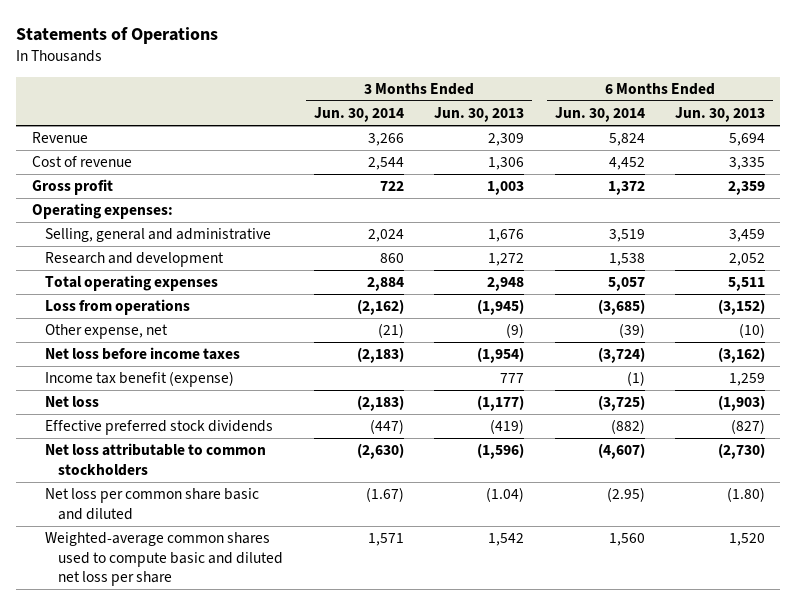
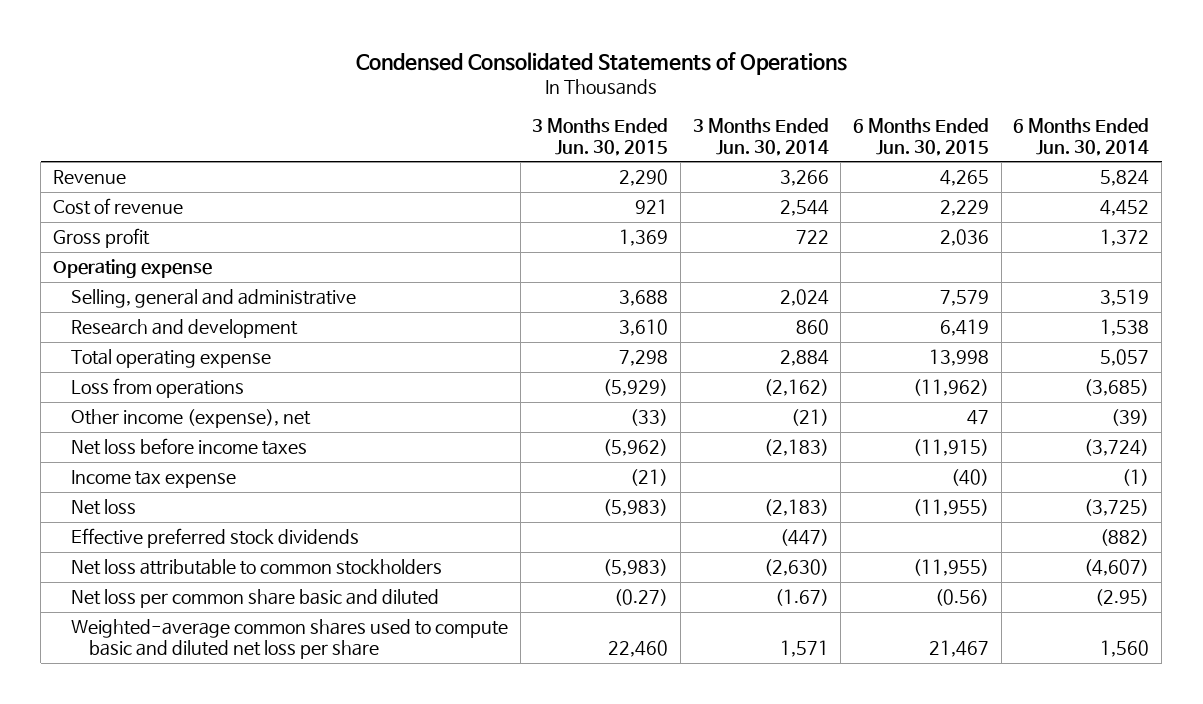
[16,27,219,45] Statements of Operations -> [356,51,848,75] Condensed Consolidated Statements of Operations
[434,107,525,123] Jun. 30, 2013 -> none
[674,107,765,123] Jun. 30, 2013 -> none
none -> [532,117,669,156] 3 Months Ended Jun. 30, 2015
none -> [853,117,990,156] 6 Months Ended Jun. 30, 2015
[31,203,173,220] Operating expenses: -> [53,259,213,279] Operating expense
[44,275,218,292] Total operating expenses -> [71,349,272,369] Total operating expense
[44,324,168,340] Other expense, net -> [71,409,312,429] Other income (expense), net
[44,371,234,388] Income tax benefit (expense) -> [71,470,237,489] Income tax expense

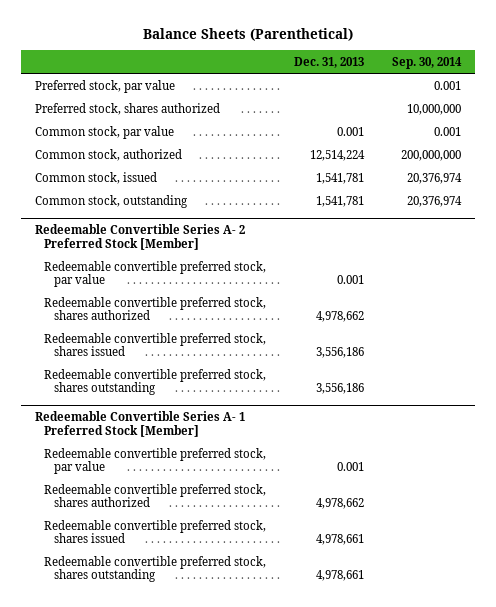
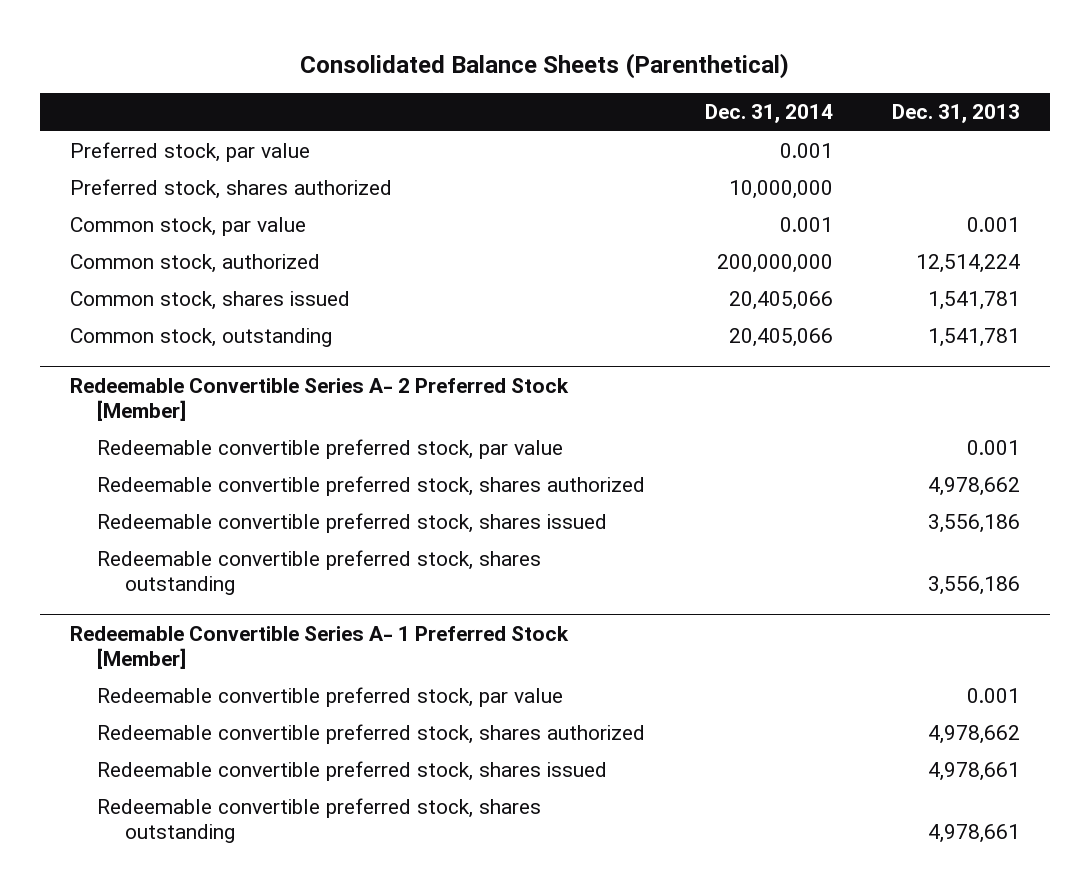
[142,27,353,41] Balance Sheets (Parenthetical) -> [300,52,790,79] Consolidated Balance Sheets (Parenthetical)
[392,56,463,69] Sep. 30, 2014 -> none
none -> [704,104,833,124] Dec. 31, 2014
[34,171,157,184] Common stock, issued -> [69,291,350,311] Common stock, shares issued

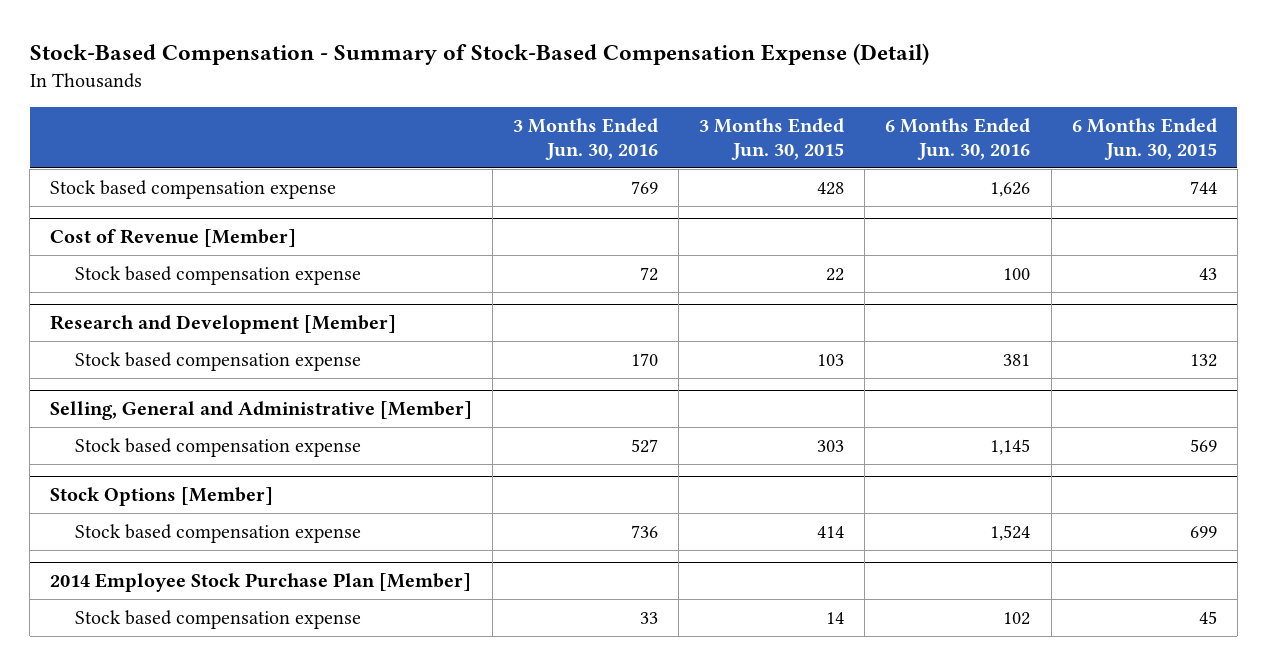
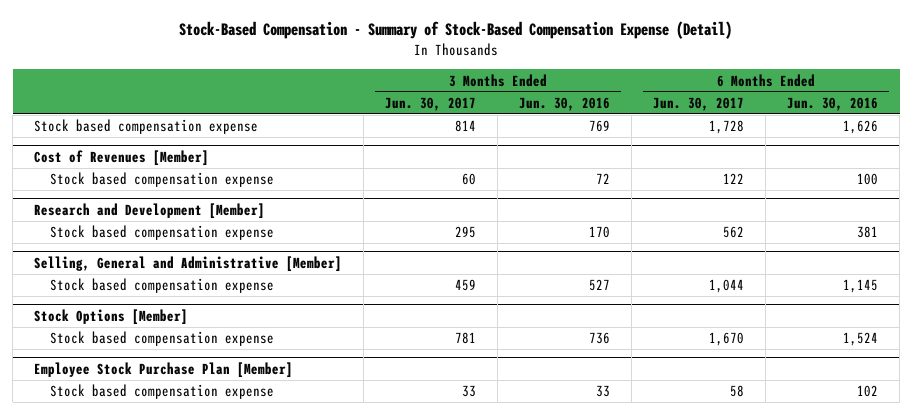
[699,117,845,160] 3 Months Ended Jun. 30, 2015 -> none
[1071,117,1217,160] 6 Months Ended Jun. 30, 2015 -> none
none -> [385,96,477,111] Jun. 30, 2017
none -> [653,96,745,111] Jun. 30, 2017
[50,228,297,247] Cost of Revenue [Member] -> [34,150,210,167] Cost of Revenues [Member]
[50,572,472,592] 2014 Employee Stock Purchase Plan [Member] -> [34,362,294,379] Employee Stock Purchase Plan [Member]

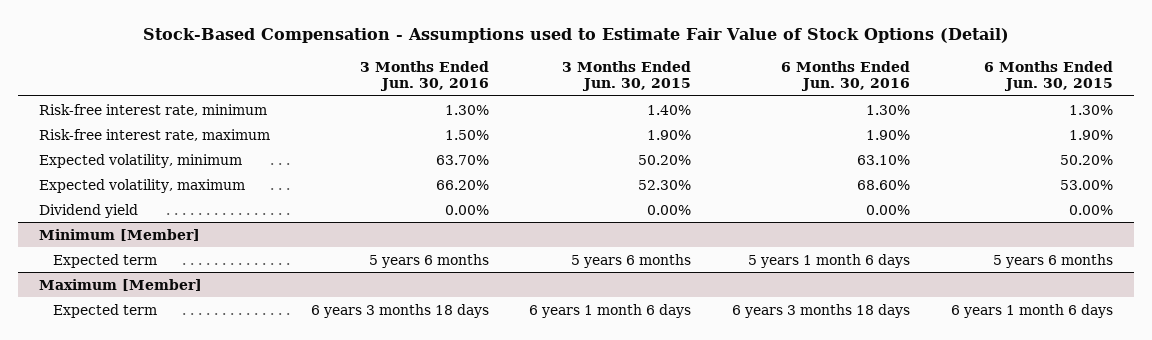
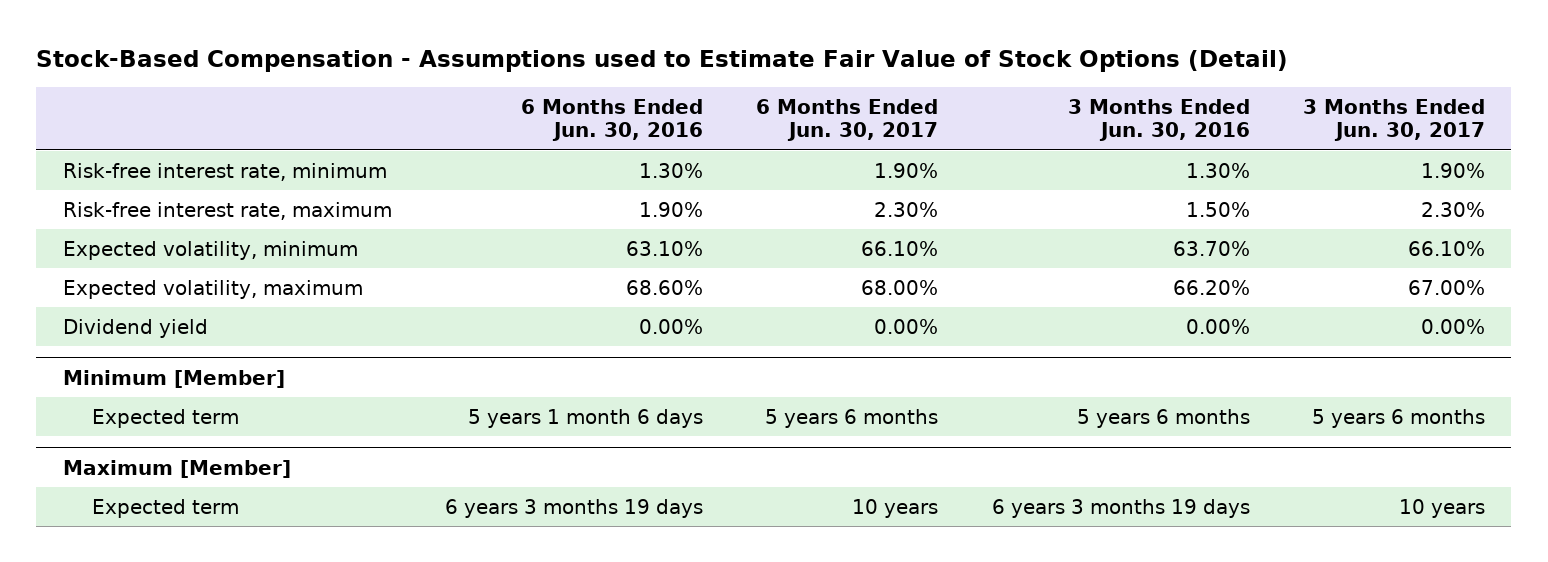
[562,60,692,92] 3 Months Ended Jun. 30, 2015 -> none
[984,60,1114,92] 6 Months Ended Jun. 30, 2015 -> none
none -> [756,99,939,142] 6 Months Ended Jun. 30, 2017
none -> [1302,99,1485,142] 3 Months Ended Jun. 30, 2017
[310,303,489,318] 6 years 3 months 18 days -> [991,498,1250,518] 6 years 3 months 19 days
[732,303,911,318] 6 years 3 months 18 days -> [445,498,704,518] 6 years 3 months 19 days

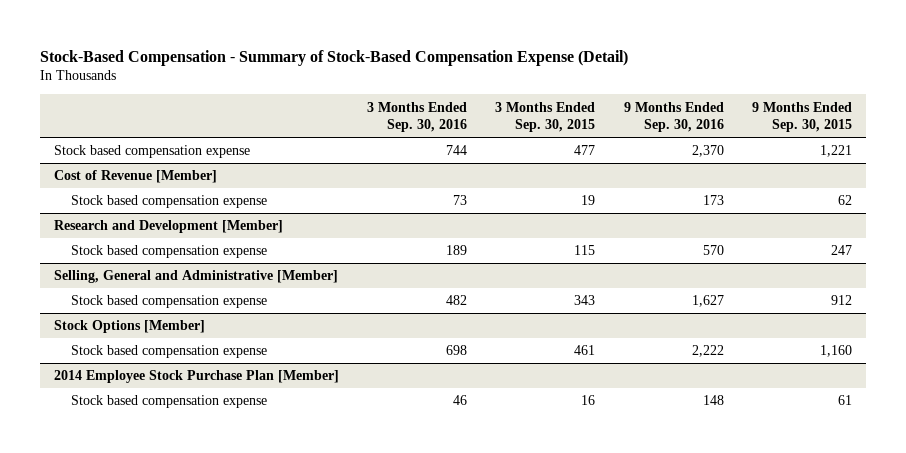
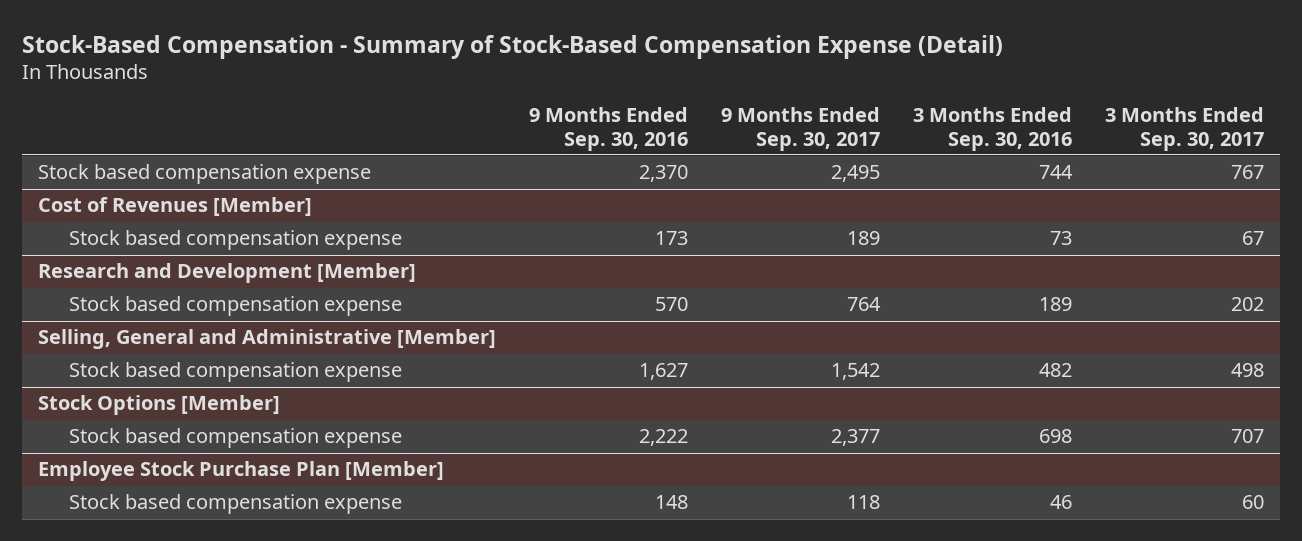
[495,101,596,133] 3 Months Ended Sep. 30, 2015 -> none
[751,101,852,133] 9 Months Ended Sep. 30, 2015 -> none
none -> [720,107,880,151] 9 Months Ended Sep. 30, 2017
none -> [1104,107,1264,151] 3 Months Ended Sep. 30, 2017
[53,170,217,184] Cost of Revenue [Member] -> [38,197,313,217] Cost of Revenues [Member]
[53,370,339,384] 2014 Employee Stock Purchase Plan [Member] -> [38,461,445,482] Employee Stock Purchase Plan [Member]

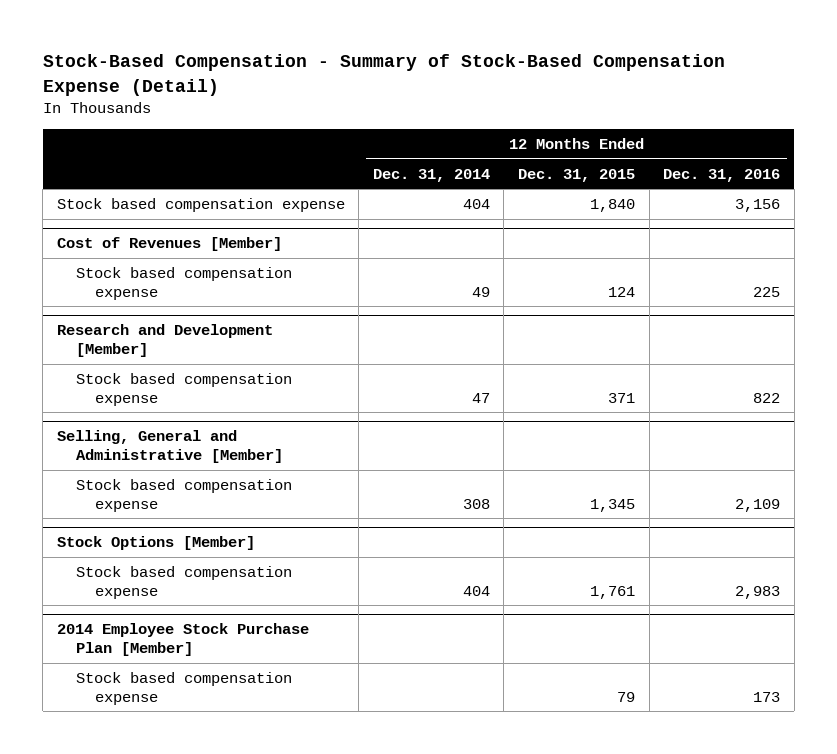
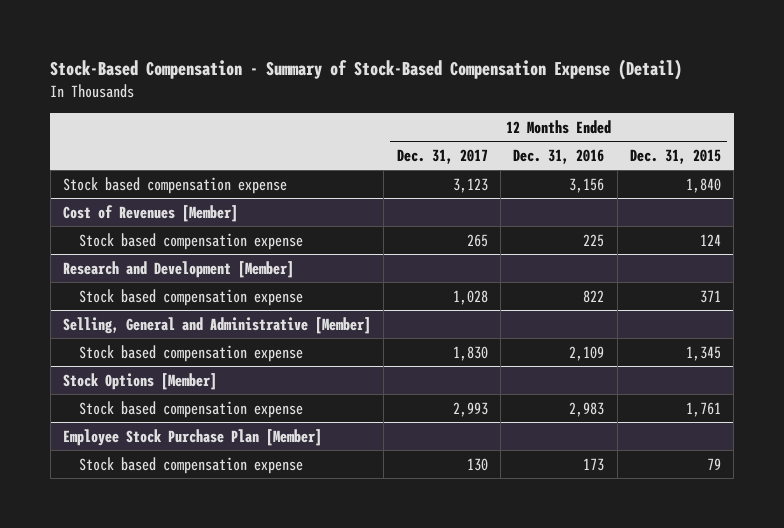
[372,168,490,182] Dec. 31, 2014 -> none
none -> [396,149,488,165] Dec. 31, 2017
[56,623,309,657] 2014 Employee Stock Purchase Plan [Member] -> [62,428,322,446] Employee Stock Purchase Plan [Member]

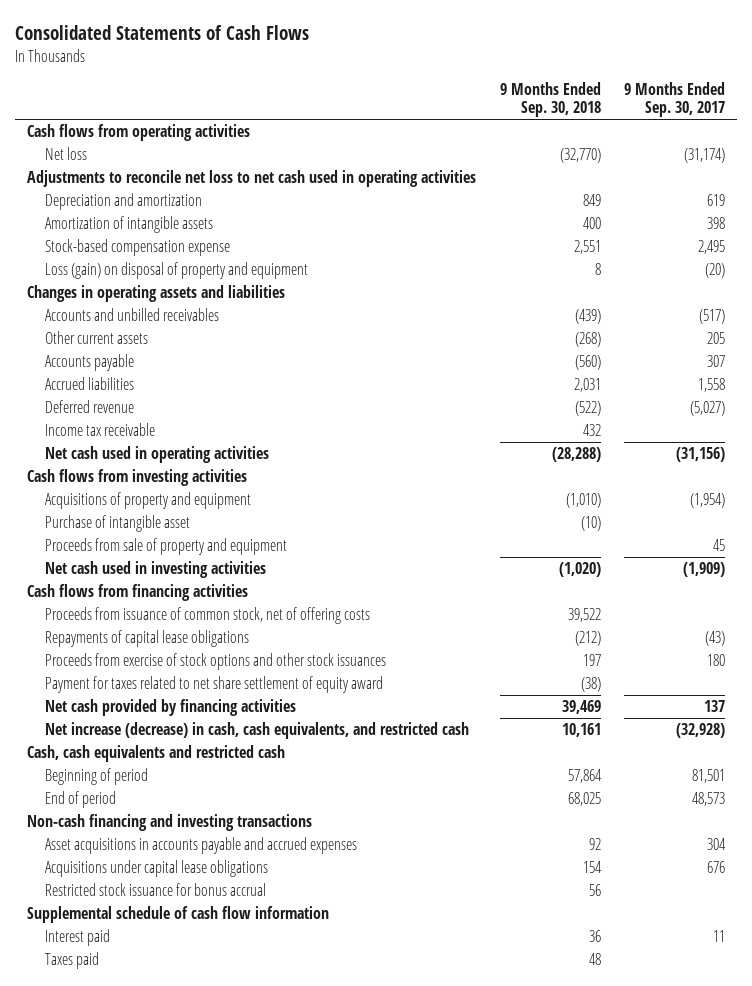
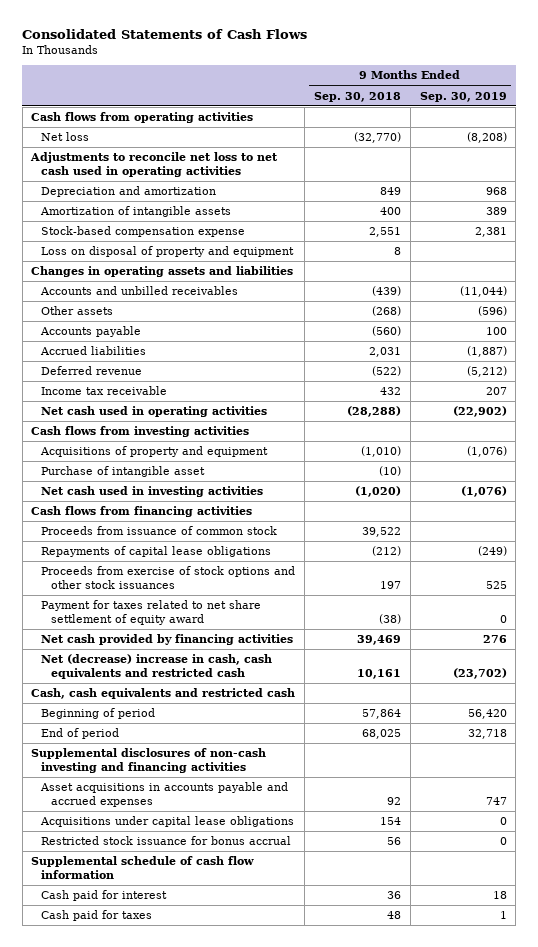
[624,81,726,118] 9 Months Ended Sep. 30, 2017 -> none
none -> [419,91,507,102] Sep. 30, 2019
[44,262,308,280] Loss (gain) on disposal of property and equipment -> [41,246,295,258] Loss on disposal of property and equipment
[44,331,148,345] Other current assets -> [41,306,114,316] Other assets
[44,538,287,556] Proceeds from sale of property and equipment -> none
[44,607,370,625] Proceeds from issuance of common stock, net of offering costs -> [41,526,278,536] Proceeds from issuance of common stock
[44,722,469,740] Net increase (decrease) in cash, cash equivalents, and restricted cash -> [41,654,273,679] Net (decrease) increase in cash, cash equivalents and restricted cash
[27,814,313,832] Non-cash financing and investing transactions -> [31,748,267,773] Supplemental disclosures of non-cash investing and financing activities
[44,929,110,947] Interest paid -> [41,890,168,902] Cash paid for interest
[44,952,99,970] Taxes paid -> [41,910,153,922] Cash paid for taxes

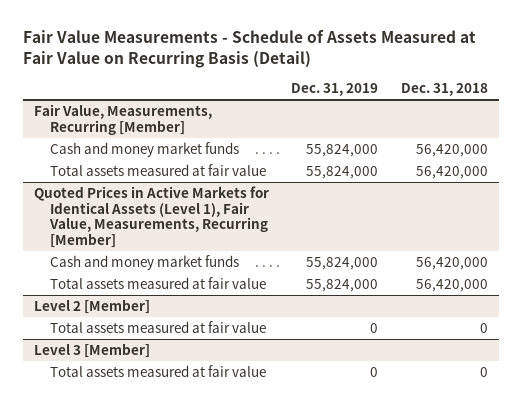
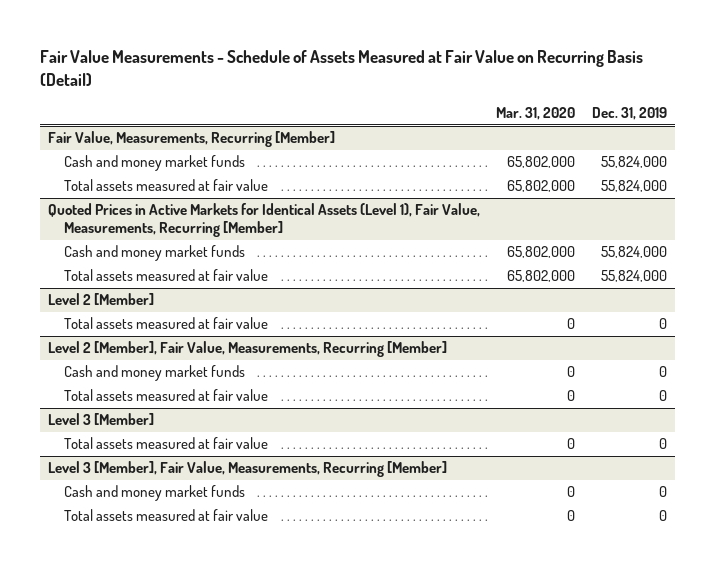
[400,83,488,97] Dec. 31, 2018 -> none
none -> [496,107,576,121] Mar. 31, 2020
none -> [48,341,448,358] Level 2 [Member], Fair Value, Measurements, Recurring [Member]
none -> [63,365,245,382] Cash and money market funds
none -> [63,389,268,402] Total assets measured at fair value
none -> [48,461,448,478] Level 3 [Member], Fair Value, Measurements, Recurring [Member]
none -> [63,485,245,502] Cash and money market funds
none -> [63,509,268,522] Total assets measured at fair value

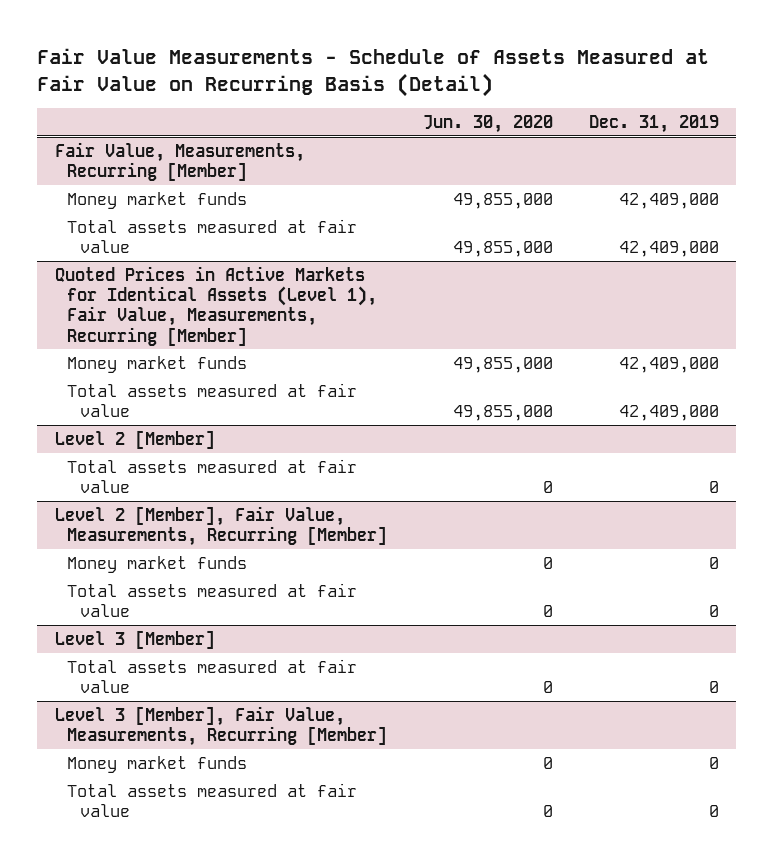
[496,107,576,121] Mar. 31, 2020 -> none
none -> [422,114,553,133] Jun. 30, 2020
[63,155,245,172] Cash and money market funds -> [67,191,248,209] Money market funds
[600,156,667,169] 55,824,000 -> [618,192,719,209] 42,409,000
[600,180,667,193] 55,824,000 -> [618,241,719,258] 42,409,000
[63,245,245,262] Cash and money market funds -> [67,355,248,373] Money market funds
[600,246,667,259] 55,824,000 -> [618,356,719,373] 42,409,000
[600,270,667,283] 55,824,000 -> [618,405,719,422] 42,409,000
[63,365,245,382] Cash and money market funds -> [67,555,248,573] Money market funds
[63,485,245,502] Cash and money market funds -> [67,755,248,773] Money market funds

